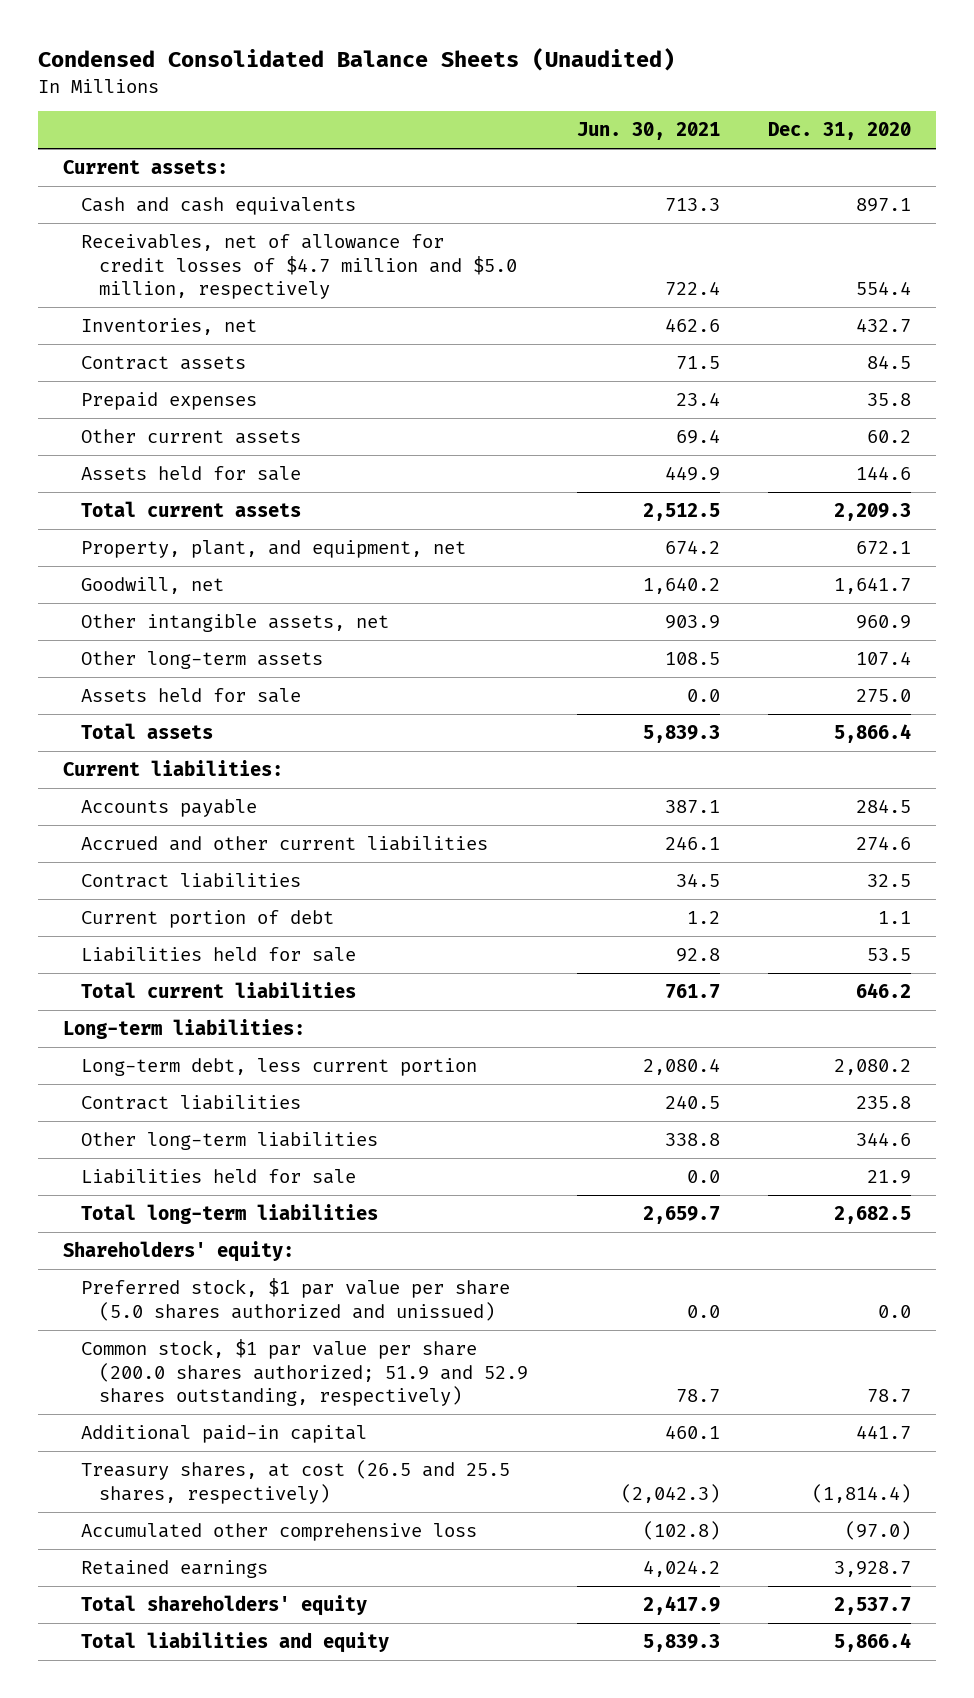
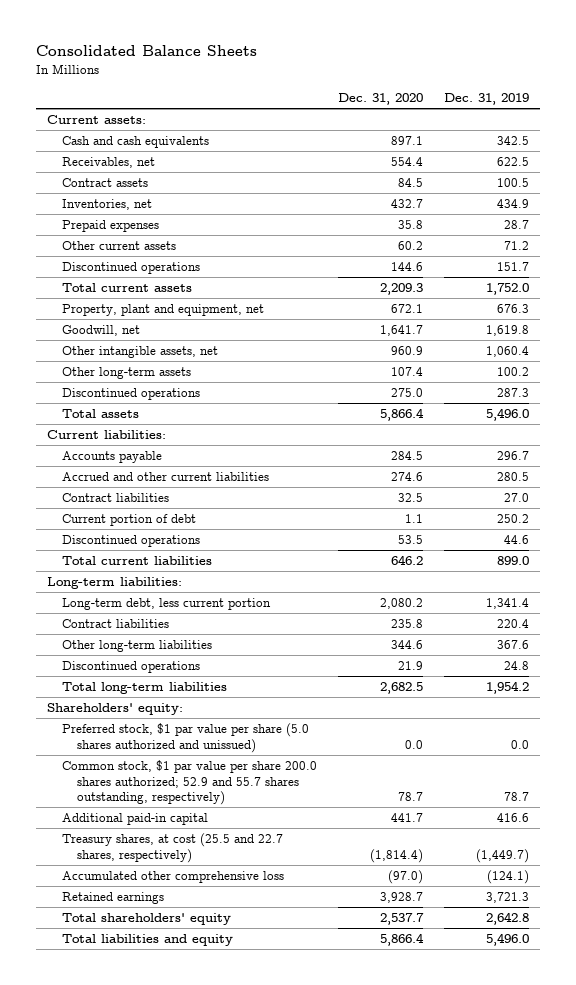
[38,48,676,72] Condensed Consolidated Balance Sheets (Unaudited) -> [36,45,258,57] Consolidated Balance Sheets
[576,122,720,141] Jun. 30, 2021 -> none
none -> [444,93,530,106] Dec. 31, 2019
[80,234,517,299] Receivables, net of allowance for credit losses of $4.7 million and $5.0 million, respectively -> [61,157,155,169] Receivables, net
[80,318,257,336] Inventories, net -> [61,199,152,211] Inventories, net
[80,466,301,482] Assets held for sale -> [61,262,200,275] Discontinued operations
[80,540,466,559] Property, plant, and equipment, net -> [61,304,264,317] Property, plant and equipment, net
[80,688,301,704] Assets held for sale -> [61,388,200,401] Discontinued operations
[80,947,356,963] Liabilities held for sale -> [61,535,200,548] Discontinued operations
[80,1169,356,1185] Liabilities held for sale -> [61,661,200,674] Discontinued operations
[80,1339,528,1406] Common stock, $1 par value per share (200.0 shares authorized; 51.9 and 52.9 shares outstanding, respectively) -> [61,760,317,806] Common stock, $1 par value per share 200.0 shares authorized; 52.9 and 55.7 shares outstanding, respectively)
[80,1460,510,1504] Treasury shares, at cost (26.5 and 25.5 shares, respectively) -> [61,833,283,863] Treasury shares, at cost (25.5 and 22.7 shares, respectively)

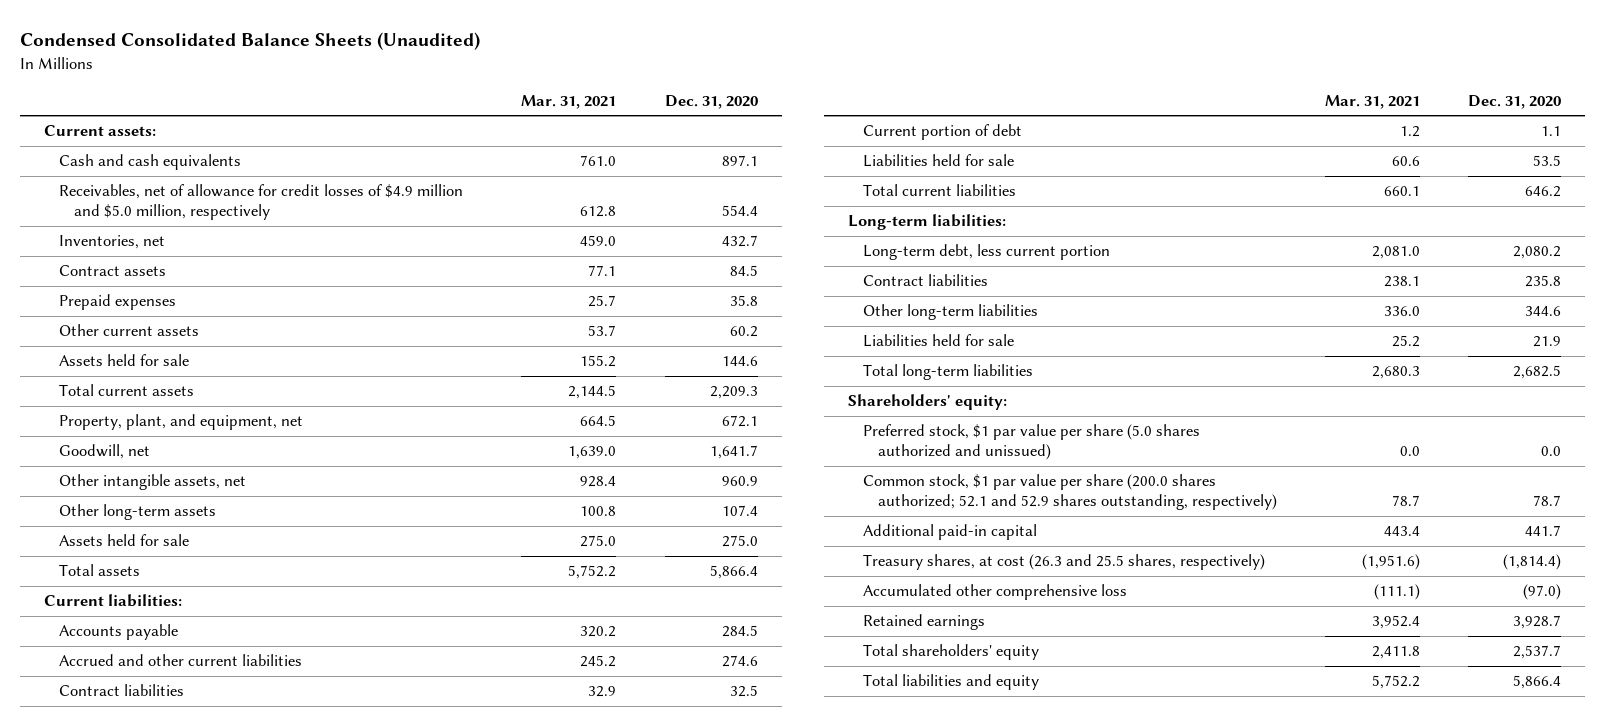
[36,45,258,57] Consolidated Balance Sheets -> [20,32,481,51] Condensed Consolidated Balance Sheets (Unaudited)
[444,93,530,106] Dec. 31, 2019 -> none
none -> [521,94,617,109] Mar. 31, 2021
[61,157,155,169] Receivables, net -> [59,184,464,221] Receivables, net of allowance for credit losses of $4.9 million and $5.0 million, respectively
[61,178,148,188] Contract assets -> [59,265,167,277] Contract assets
[61,262,200,275] Discontinued operations -> [59,354,190,367] Assets held for sale
[61,304,264,317] Property, plant and equipment, net -> [59,414,304,431] Property, plant, and equipment, net
[61,388,200,401] Discontinued operations -> [59,534,190,547] Assets held for sale
[61,535,200,548] Discontinued operations -> [862,154,1014,168] Liabilities held for sale
[61,661,200,674] Discontinued operations -> [862,334,1014,348] Liabilities held for sale
[61,760,317,806] Common stock, $1 par value per share 200.0 shares authorized; 52.9 and 55.7 shares outstanding, respectively) -> [862,474,1277,511] Common stock, $1 par value per share (200.0 shares authorized; 52.1 and 52.9 shares outstanding, respectively)
[61,833,283,863] Treasury shares, at cost (25.5 and 22.7 shares, respectively) -> [862,554,1265,571] Treasury shares, at cost (26.3 and 25.5 shares, respectively)

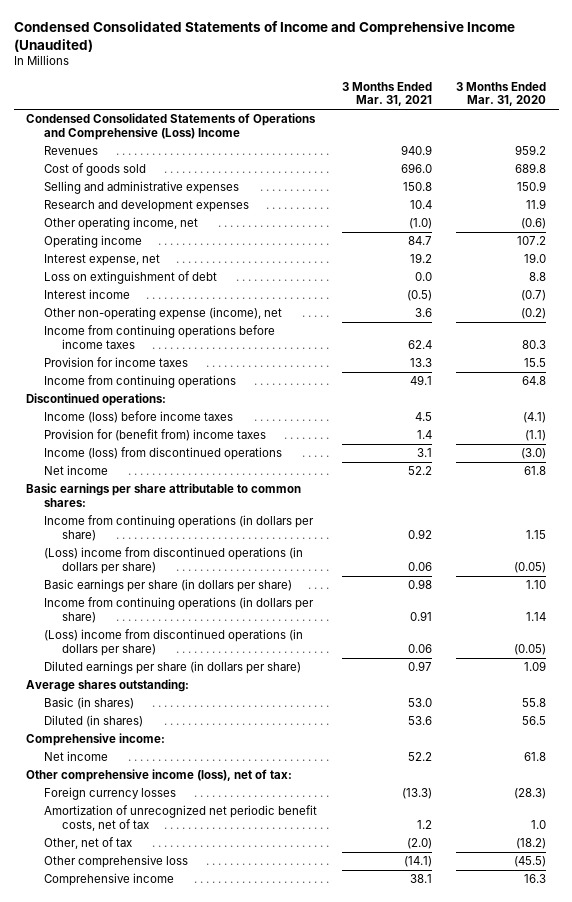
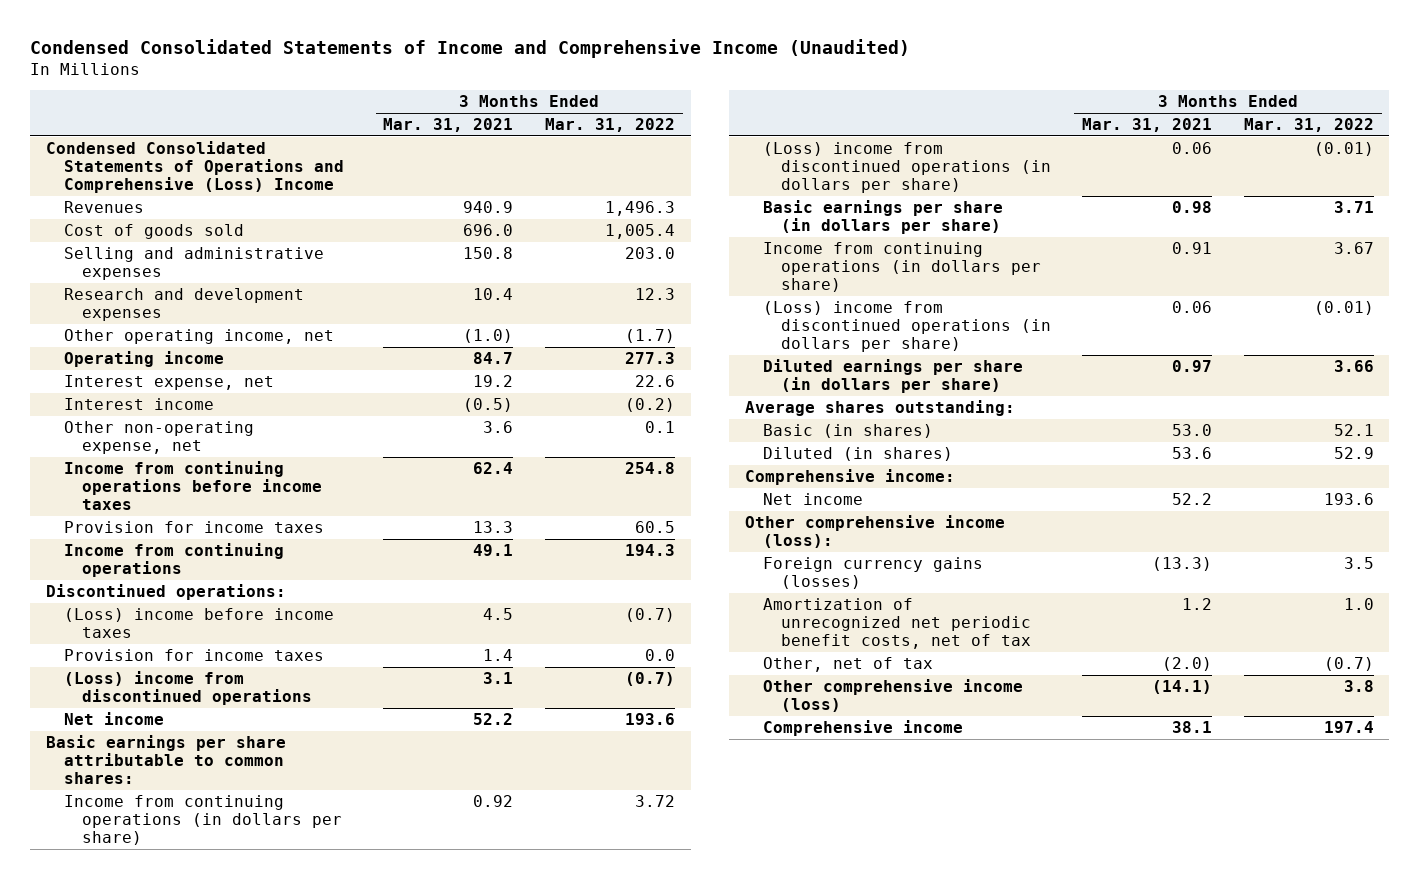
[456,81,547,107] 3 Months Ended Mar. 31, 2020 -> none
none -> [544,118,675,133] Mar. 31, 2022
[43,271,217,285] Loss on extinguishment of debt -> none
[43,307,282,321] Other non-operating expense (income), net -> [64,421,255,454] Other non-operating expense, net
[43,411,233,424] Income (loss) before income taxes -> [64,608,335,638] (Loss) income before income taxes
[43,429,266,442] Provision for (benefit from) income taxes -> [64,649,325,662] Provision for income taxes
[43,447,282,461] Income (loss) from discontinued operations -> [64,671,312,705] (Loss) income from discontinued operations
[25,769,292,783] Other comprehensive income (loss), net of tax: -> [744,515,1005,548] Other comprehensive income (loss):
[43,787,176,801] Foreign currency losses -> [762,557,983,589] Foreign currency gains (losses)
[43,855,188,869] Other comprehensive loss -> [762,679,1023,712] Other comprehensive income (loss)

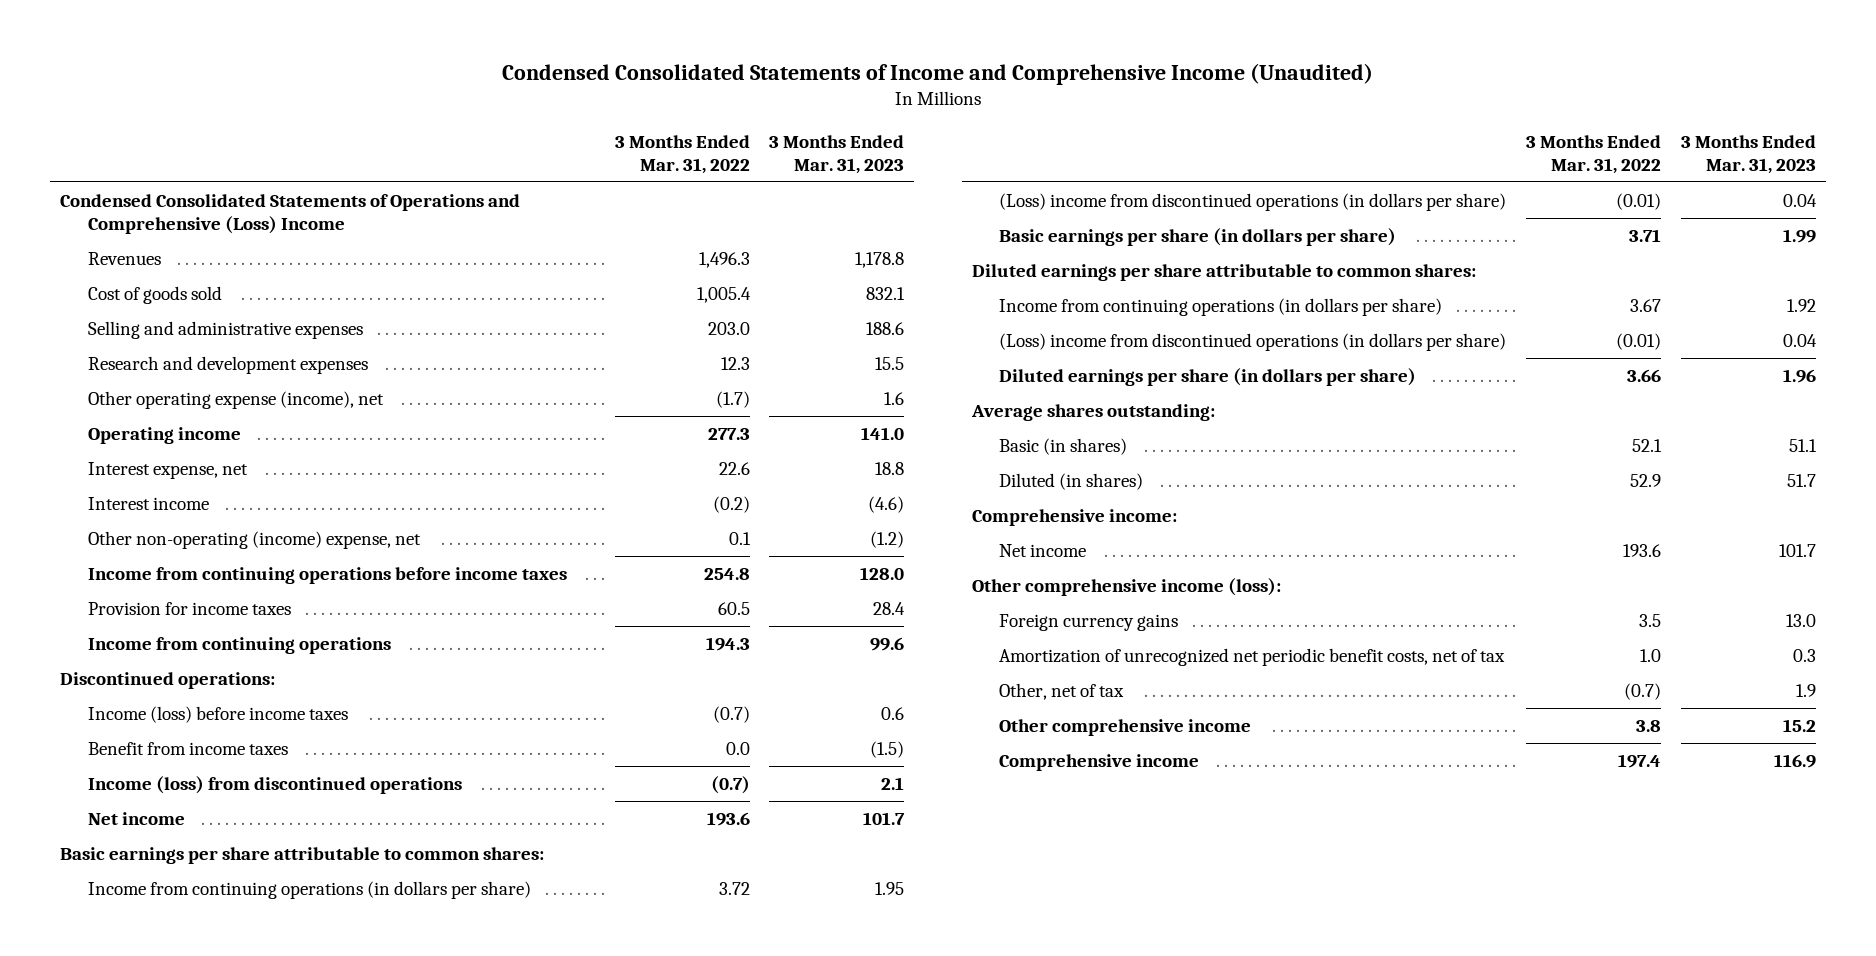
[383,118,514,133] Mar. 31, 2021 -> none
none -> [769,134,905,174] 3 Months Ended Mar. 31, 2023
[64,329,335,345] Other operating income, net -> [87,390,384,409] Other operating expense (income), net
[64,421,255,454] Other non-operating expense, net -> [87,530,421,549] Other non-operating (income) expense, net
[64,608,335,638] (Loss) income before income taxes -> [87,705,348,723] Income (loss) before income taxes
[64,649,325,662] Provision for income taxes -> [87,741,288,755] Benefit from income taxes
[64,671,312,705] (Loss) income from discontinued operations -> [87,775,462,794] Income (loss) from discontinued operations
none -> [971,263,1476,281] Diluted earnings per share attributable to common shares:
[762,557,983,589] Foreign currency gains (losses) -> [999,613,1179,631] Foreign currency gains
[762,679,1023,712] Other comprehensive income (loss) -> [999,718,1252,736] Other comprehensive income

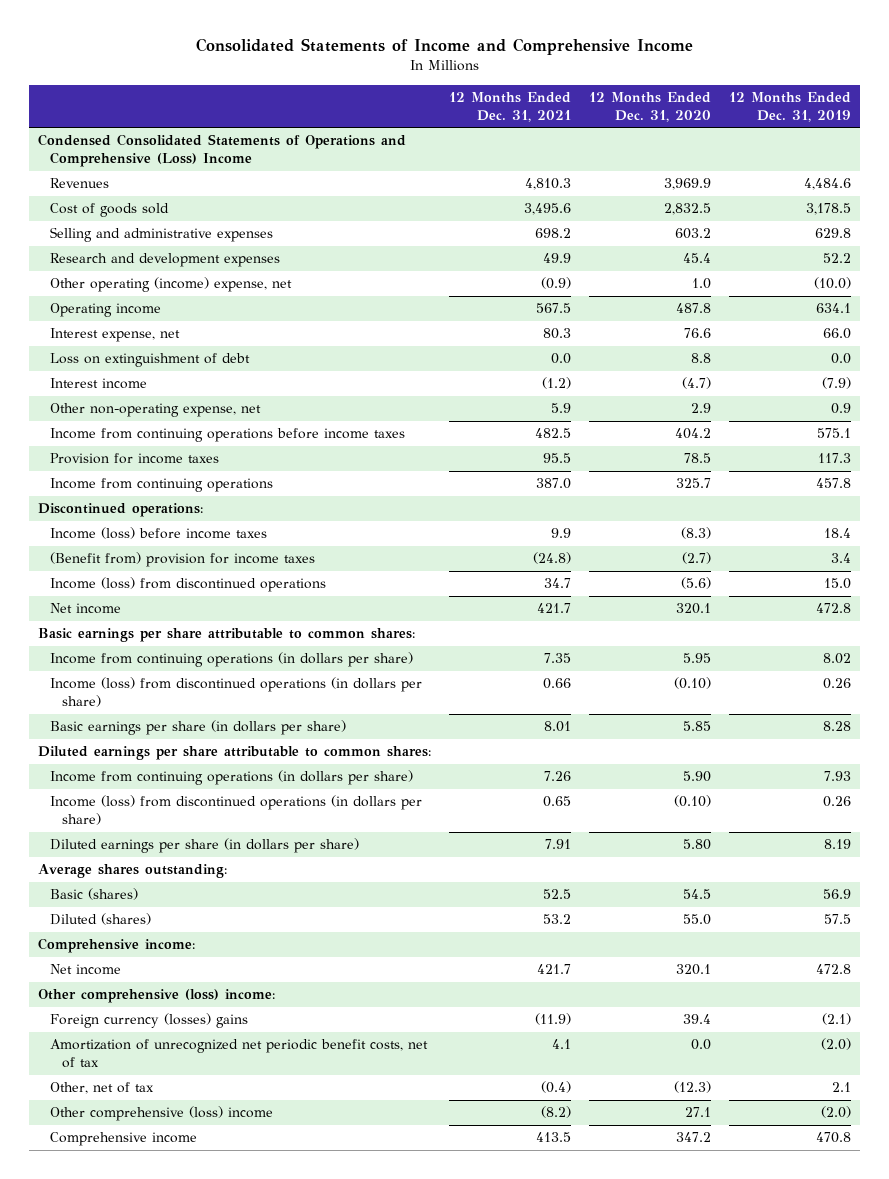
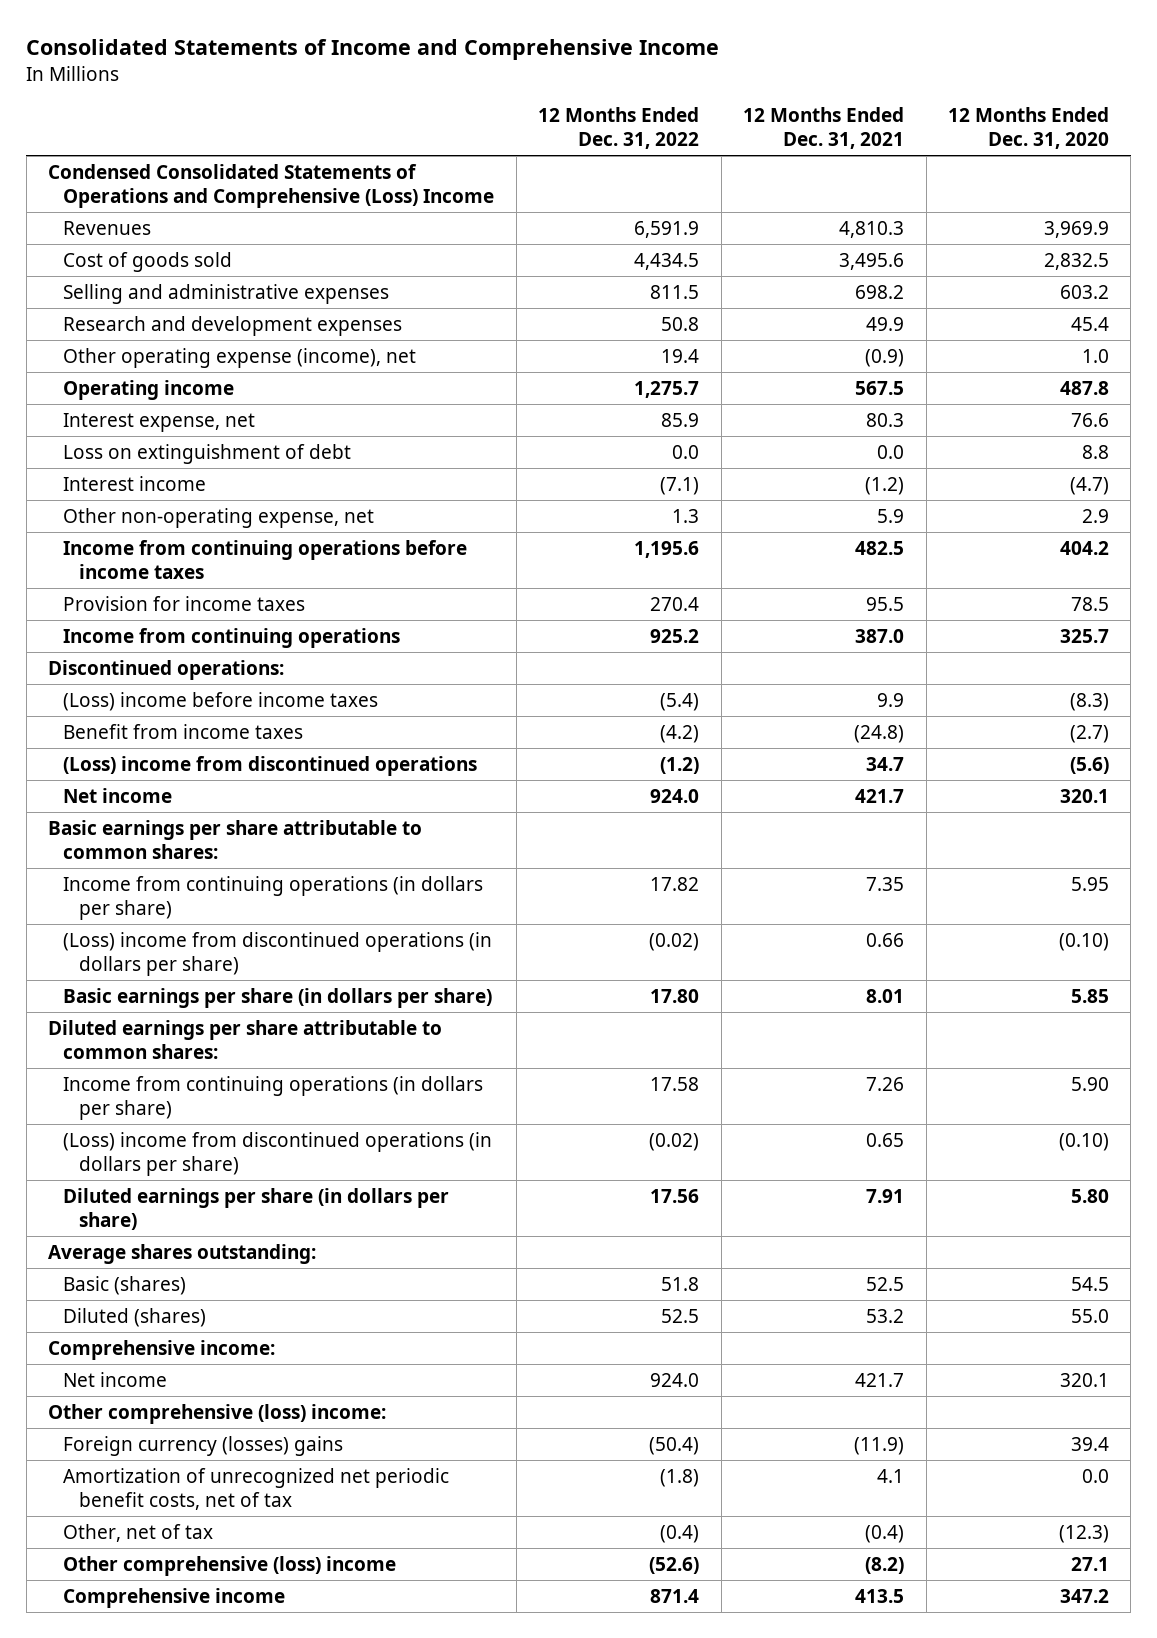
[728,92,851,122] 12 Months Ended Dec. 31, 2019 -> none
none -> [538,107,700,150] 12 Months Ended Dec. 31, 2022
[49,277,292,293] Other operating (income) expense, net -> [63,347,417,368] Other operating expense (income), net
[49,527,267,540] Income (loss) before income taxes -> [63,691,379,711] (Loss) income before income taxes
[49,552,315,568] (Benefit from) provision for income taxes -> [63,723,304,739] Benefit from income taxes
[49,577,326,593] Income (loss) from discontinued operations -> [63,755,478,776] (Loss) income from discontinued operations
[49,677,422,707] Income (loss) from discontinued operations (in dollars per share) -> [63,931,493,976] (Loss) income from discontinued operations (in dollars per share)
[49,795,422,825] Income (loss) from discontinued operations (in dollars per share) -> [63,1131,493,1176] (Loss) income from discontinued operations (in dollars per share)

